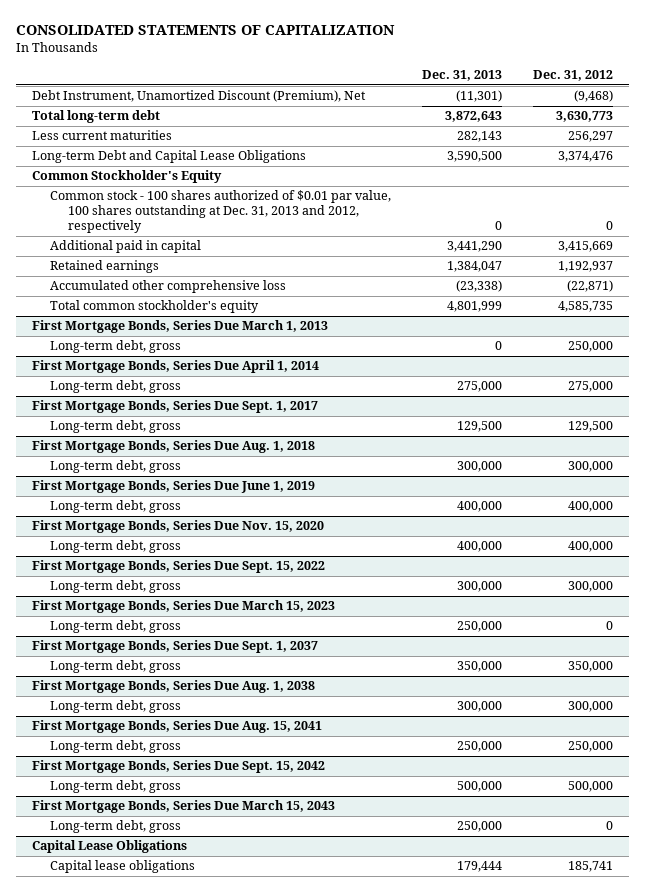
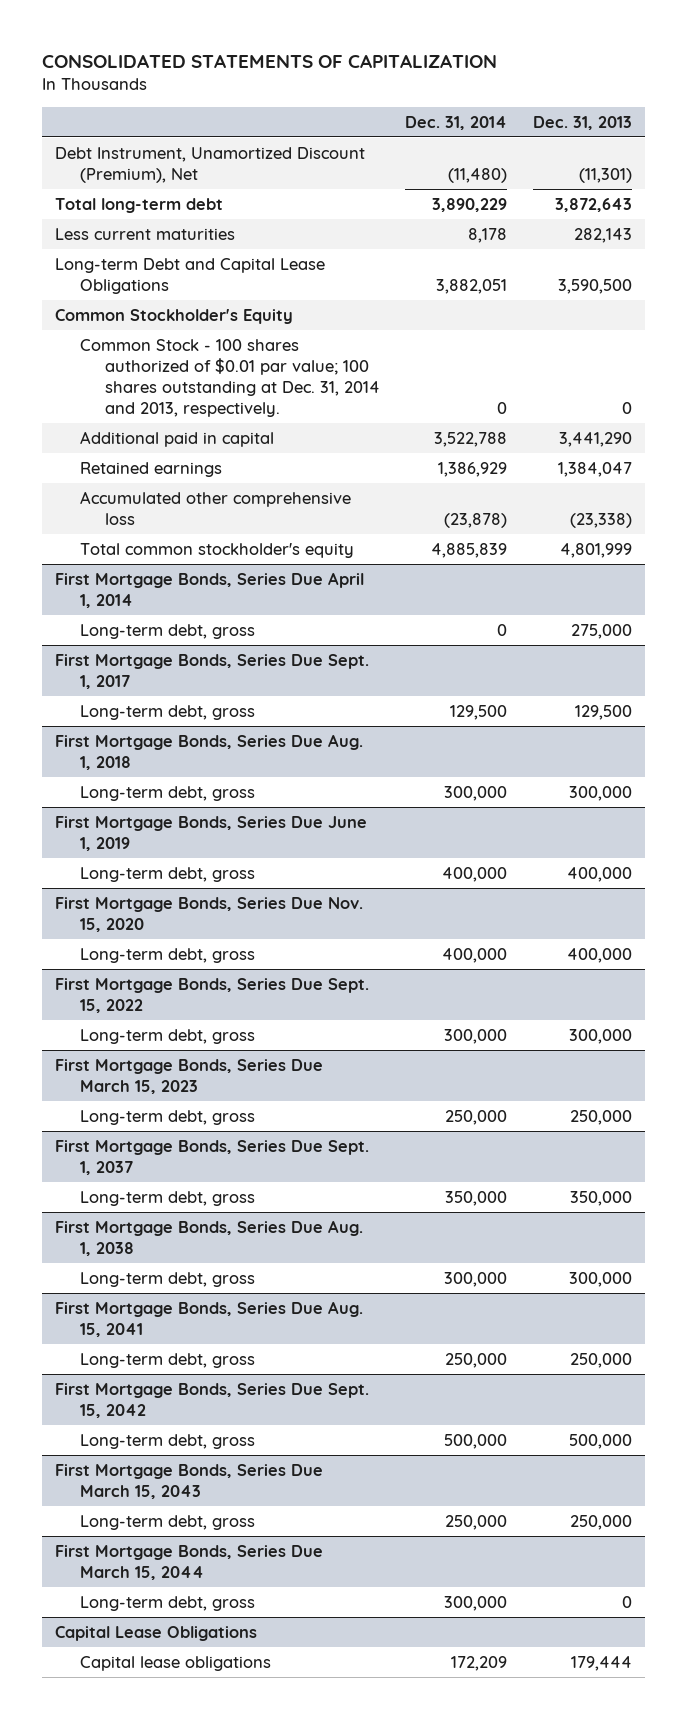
[533,70,614,82] Dec. 31, 2012 -> none
none -> [405,115,508,130] Dec. 31, 2014
[49,190,391,234] Common stock - 100 shares authorized of $0.01 par value, 100 shares outstanding at Dec. 31, 2013 and 2012, respectively -> [79,338,380,418] Common Stock - 100 shares authorized of $0.01 par value; 100 shares outstanding at Dec. 31, 2014 and 2013, respectively.
[31,320,328,334] First Mortgage Bonds, Series Due March 1, 2013 -> none
[49,340,181,354] Long-term debt, gross -> none
none -> [54,1544,323,1580] First Mortgage Bonds, Series Due March 15, 2044
none -> [79,1595,255,1611] Long-term debt, gross

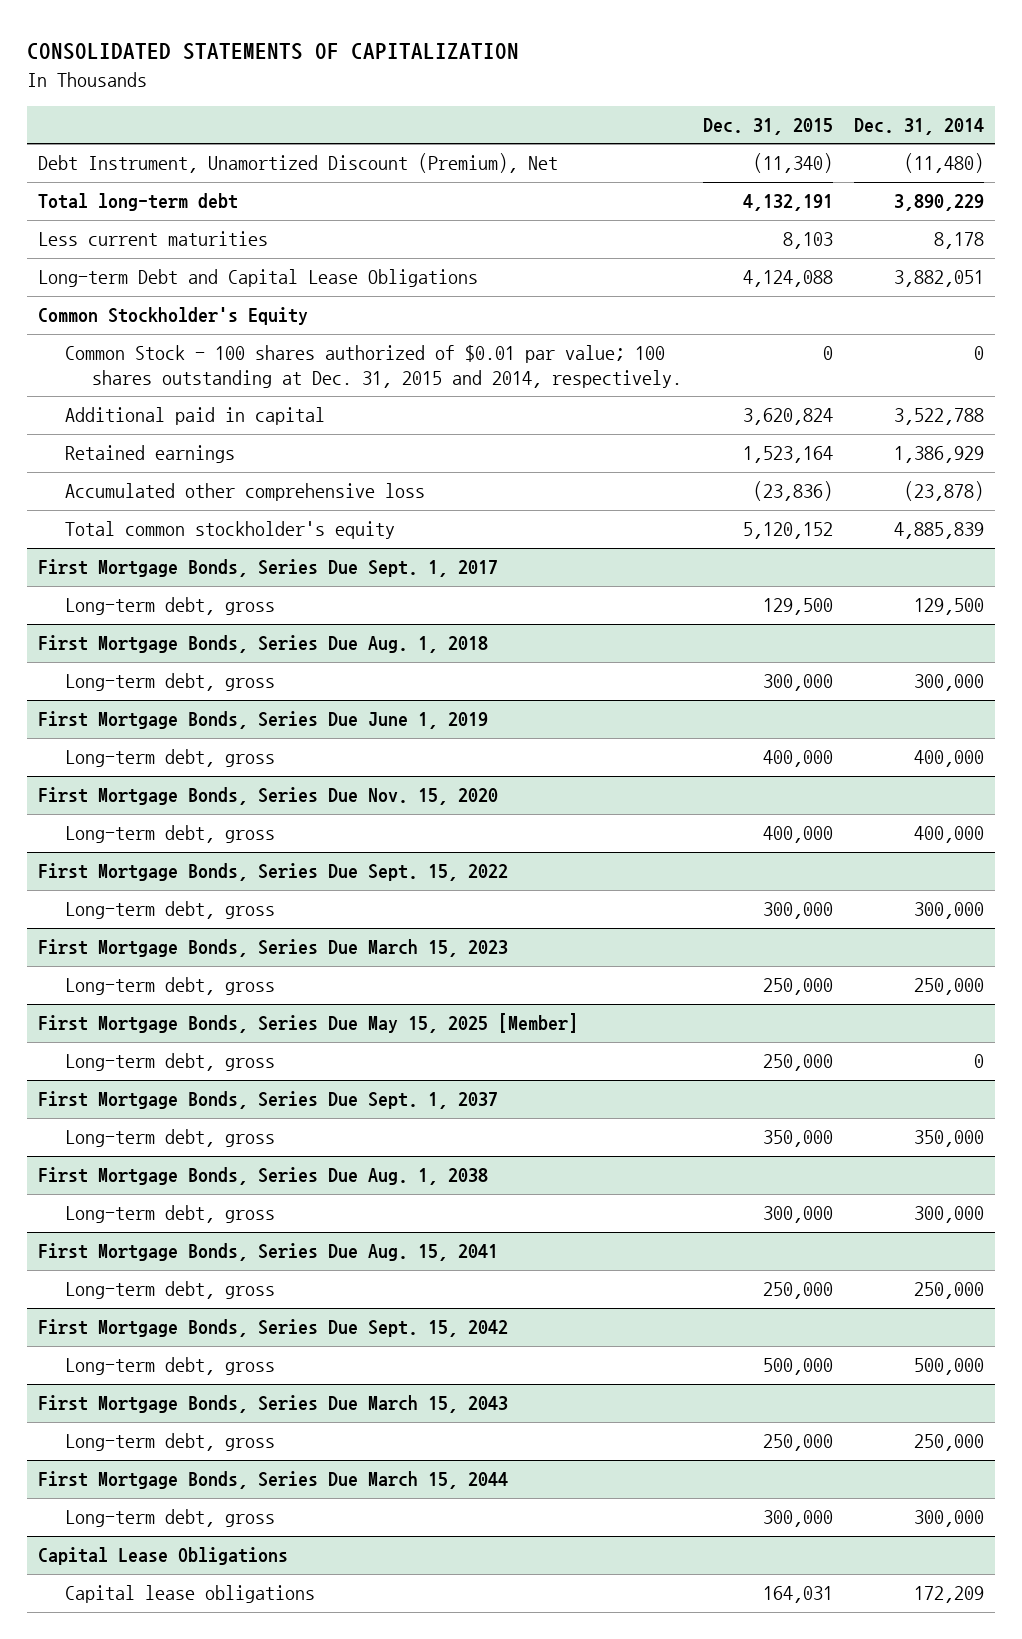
[533,115,633,130] Dec. 31, 2013 -> none
none -> [703,117,834,135] Dec. 31, 2015
[79,338,380,418] Common Stock - 100 shares authorized of $0.01 par value; 100 shares outstanding at Dec. 31, 2014 and 2013, respectively. -> [65,345,683,388] Common Stock - 100 shares authorized of $0.01 par value; 100 shares outstanding at Dec. 31, 2015 and 2014, respectively.
[54,571,364,608] First Mortgage Bonds, Series Due April 1, 2014 -> none
[79,623,255,639] Long-term debt, gross -> none
none -> [37,1013,578,1034] First Mortgage Bonds, Series Due May 15, 2025 [Member]
none -> [65,1053,276,1072] Long-term debt, gross

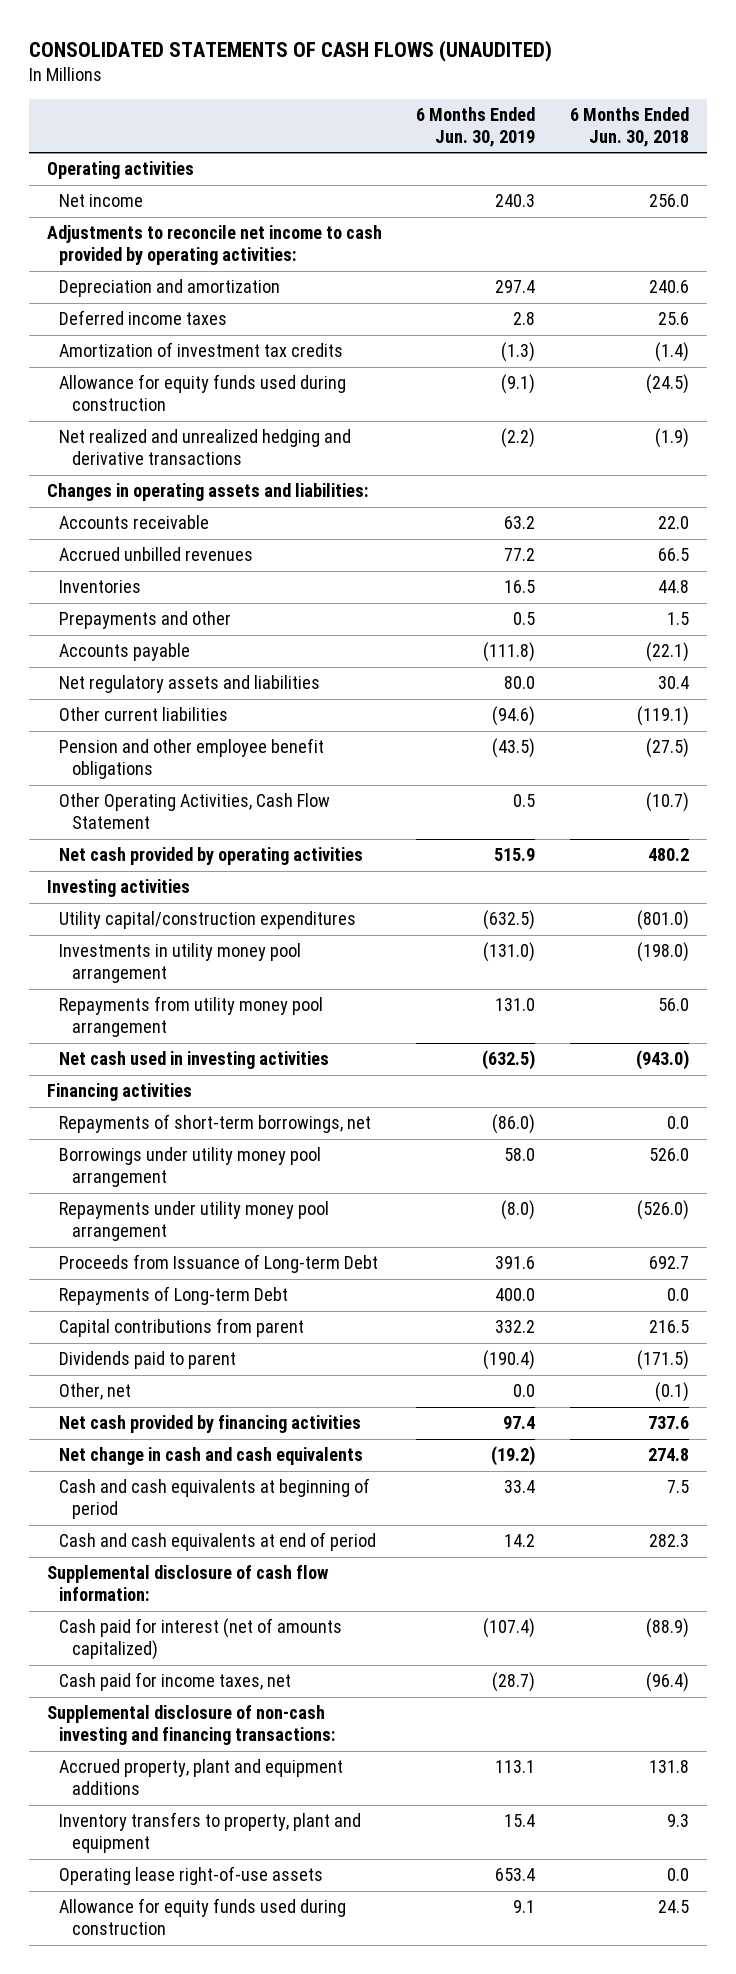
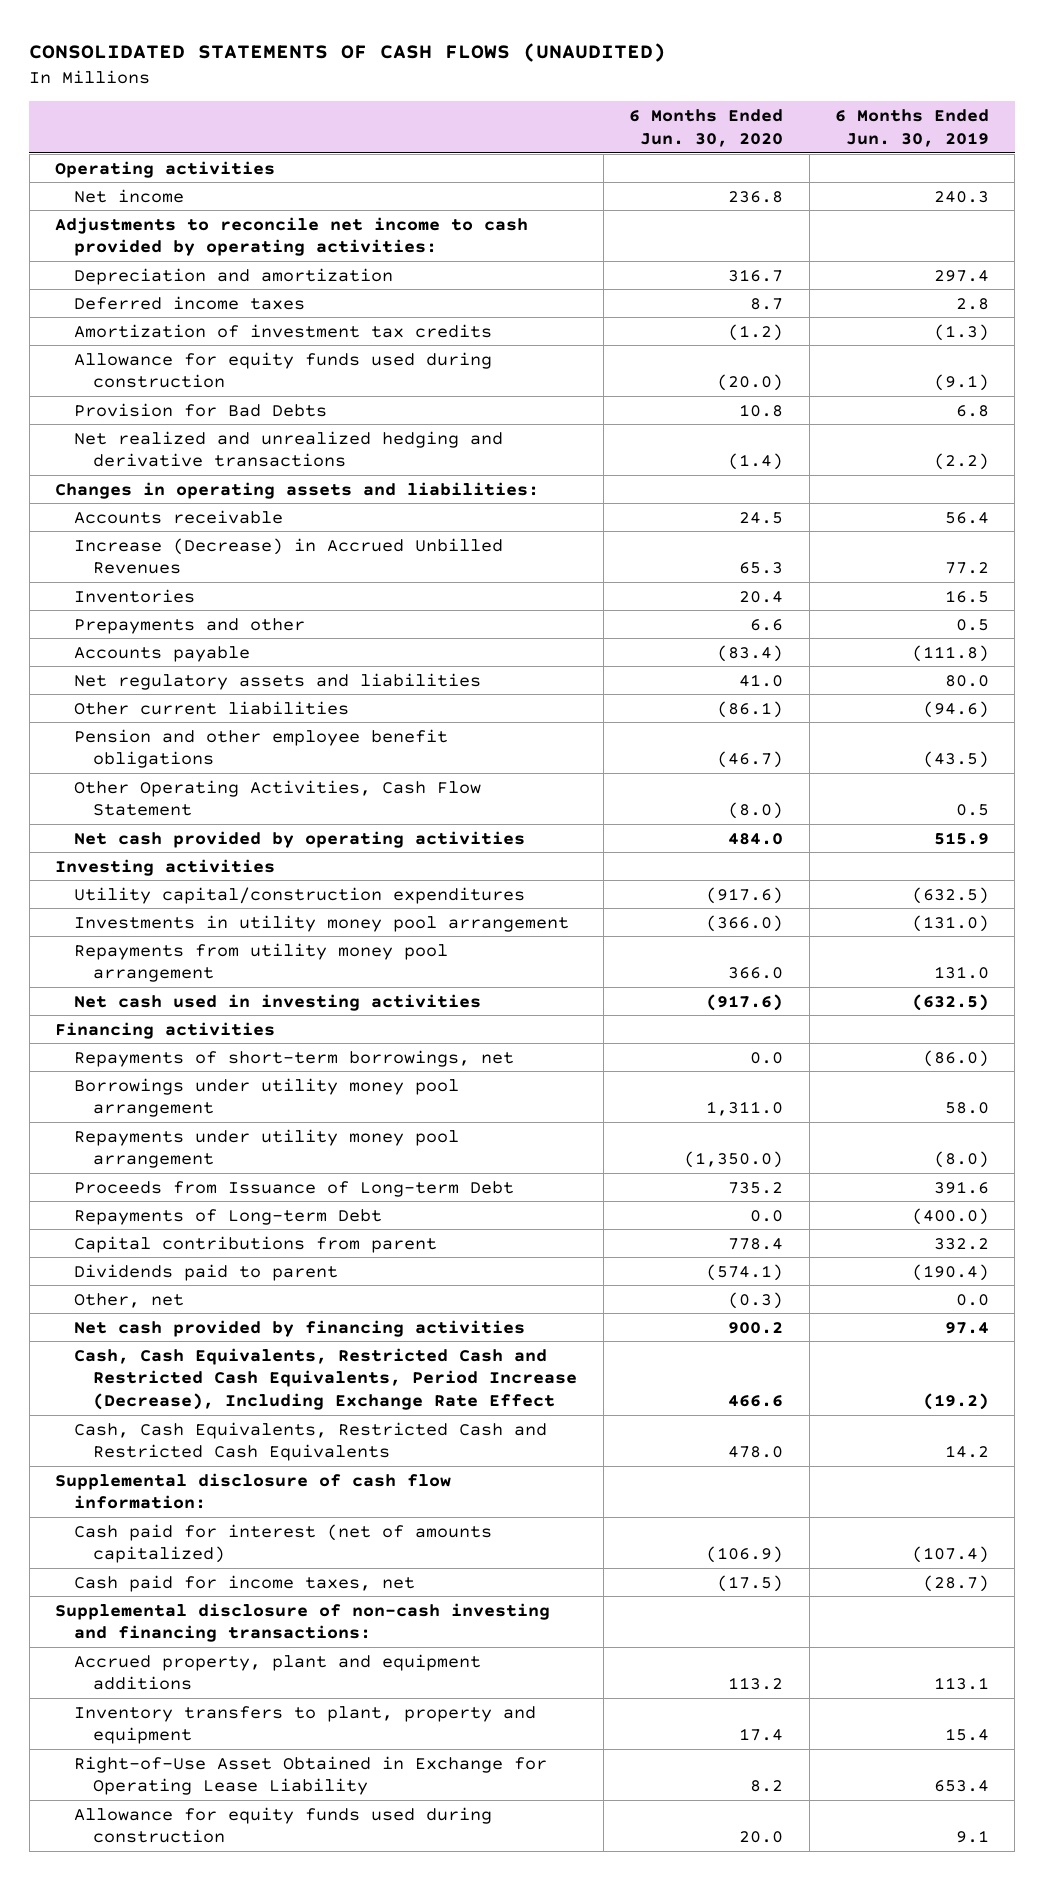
[570,106,690,147] 6 Months Ended Jun. 30, 2018 -> none
none -> [629,109,784,147] 6 Months Ended Jun. 30, 2020
none -> [74,402,328,417] Provision for Bad Debts
[504,516,536,530] 63.2 -> [945,511,990,524] 56.4
[59,547,254,562] Accrued unbilled revenues -> [74,537,504,575] Increase (Decrease) in Accrued Unbilled Revenues
[495,1288,536,1302] 400.0 -> [912,1207,990,1225] (400.0)
[59,1478,371,1520] Cash and cash equivalents at beginning of period -> none
[59,1447,364,1466] Net change in cash and cash equivalents -> [74,1347,578,1411] Cash, Cash Equivalents, Restricted Cash and Restricted Cash Equivalents, Period Increase (Decrease), Including Exchange Rate Effect
[59,1532,377,1552] Cash and cash equivalents at end of period -> [74,1421,548,1462] Cash, Cash Equivalents, Restricted Cash and Restricted Cash Equivalents
[59,1812,362,1854] Inventory transfers to property, plant and equipment -> [74,1705,537,1745] Inventory transfers to plant, property and equipment
[59,1866,324,1886] Operating lease right-of-use assets -> [74,1755,548,1796] Right-of-Use Asset Obtained in Exchange for Operating Lease Liability

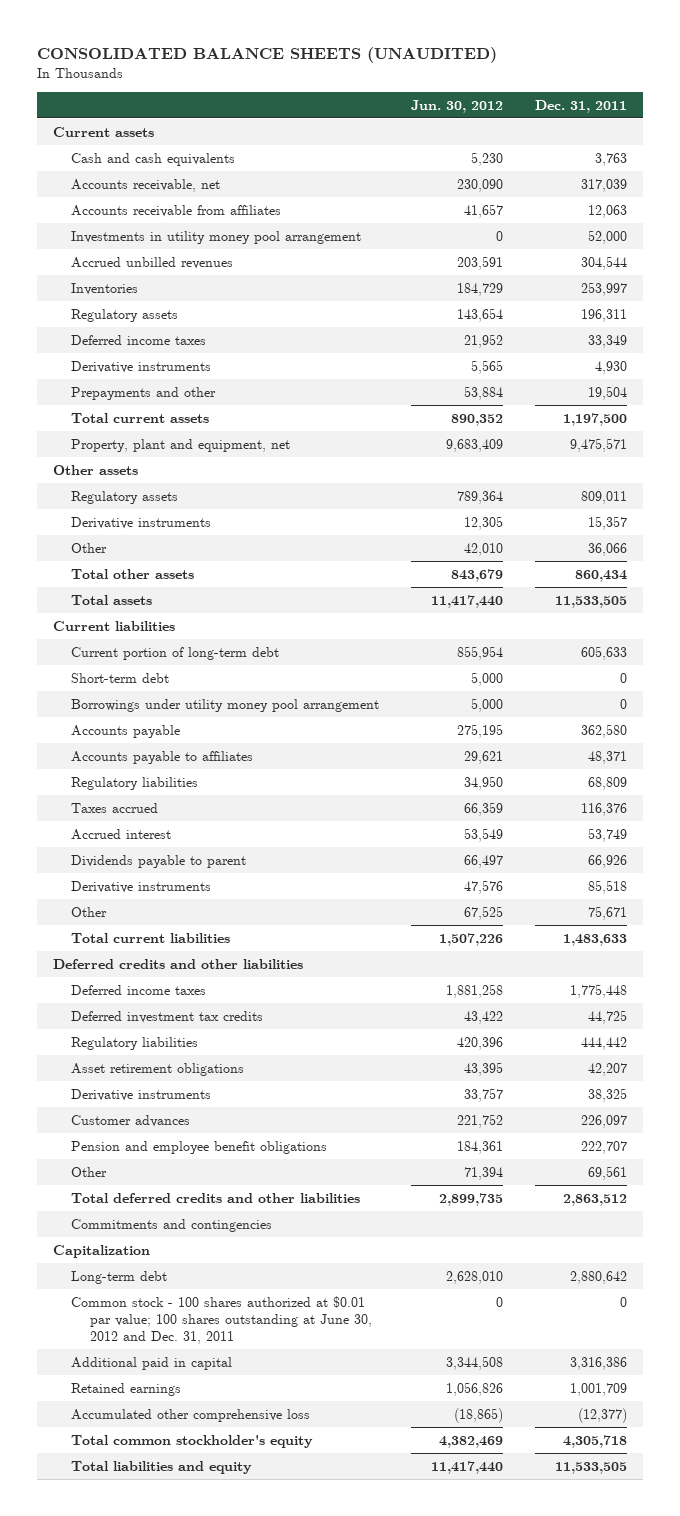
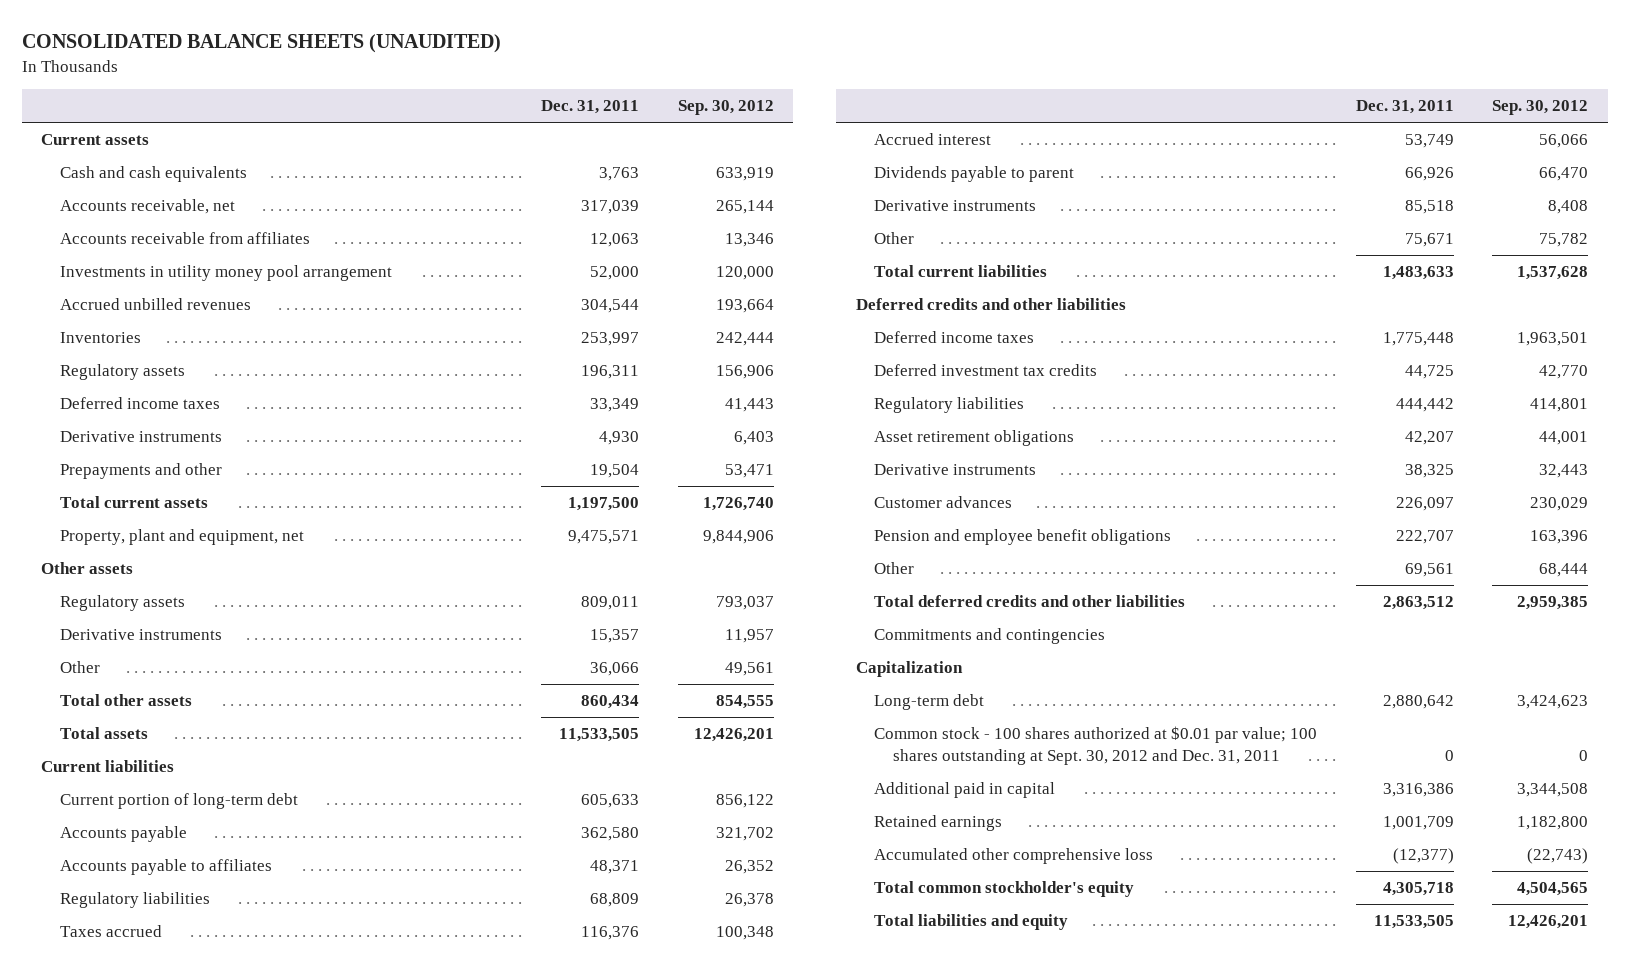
[411,99,504,113] Jun. 30, 2012 -> none
none -> [677,100,774,116] Sep. 30, 2012
[71,672,170,683] Short-term debt -> none
[71,698,380,712] Borrowings under utility money pool arrangement -> none
[71,1295,372,1345] Common stock - 100 shares authorized at $0.01 par value; 100 shares outstanding at June 30, 2012 and Dec. 31, 2011 -> [874,726,1318,765] Common stock - 100 shares authorized at $0.01 par value; 100 shares outstanding at Sept. 30, 2012 and Dec. 31, 2011

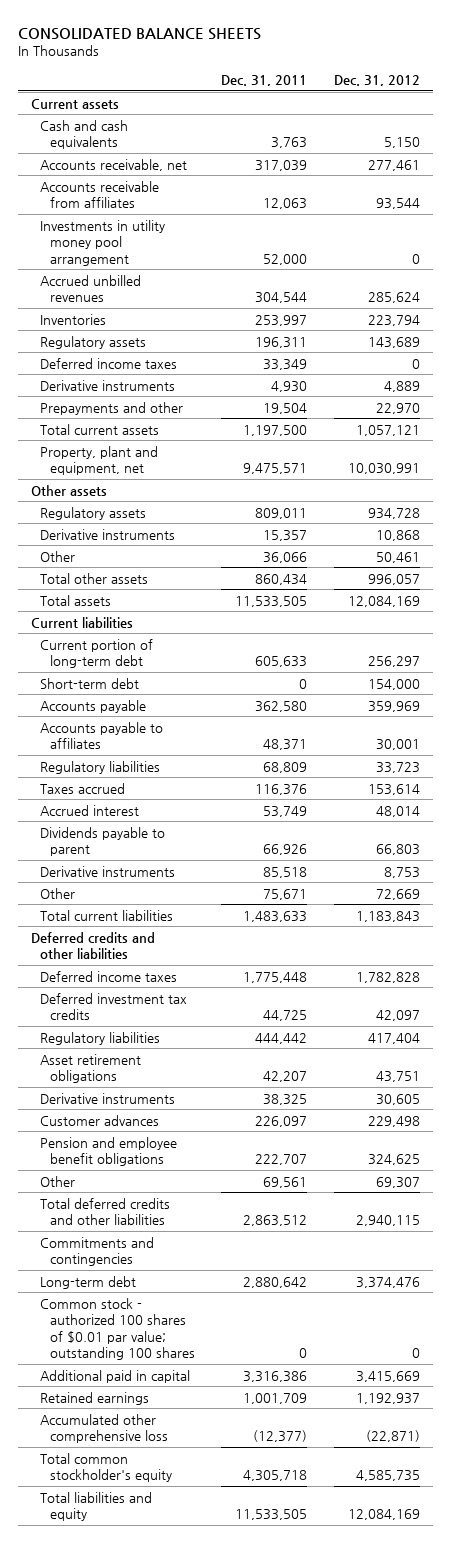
[21,34,501,54] CONSOLIDATED BALANCE SHEETS (UNAUDITED) -> [18,27,262,40] CONSOLIDATED BALANCE SHEETS
[677,100,774,116] Sep. 30, 2012 -> none
none -> [334,74,421,86] Dec. 31, 2012
none -> [40,677,140,689] Short-term debt
[855,661,963,678] Capitalization -> none
[874,726,1318,765] Common stock - 100 shares authorized at $0.01 par value; 100 shares outstanding at Sept. 30, 2012 and Dec. 31, 2011 -> [40,1297,195,1361] Common stock - authorized 100 shares of $0.01 par value; outstanding 100 shares

